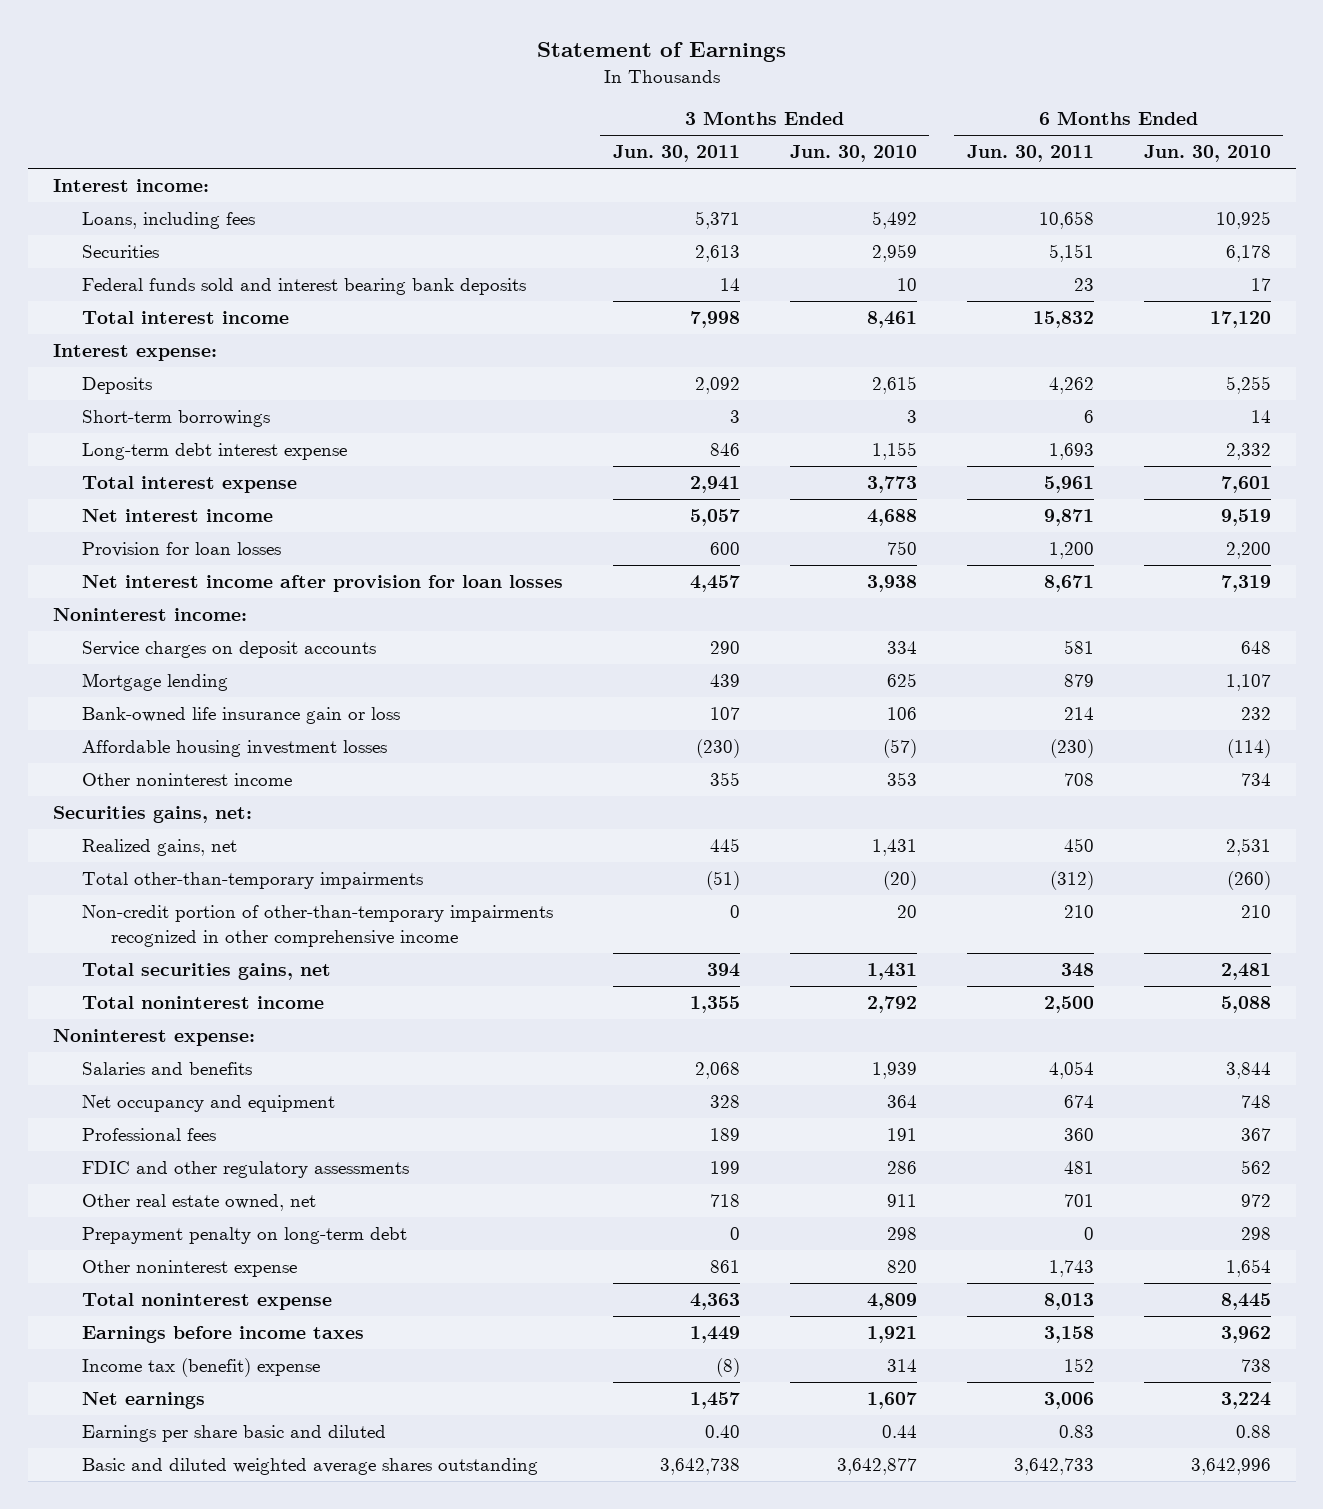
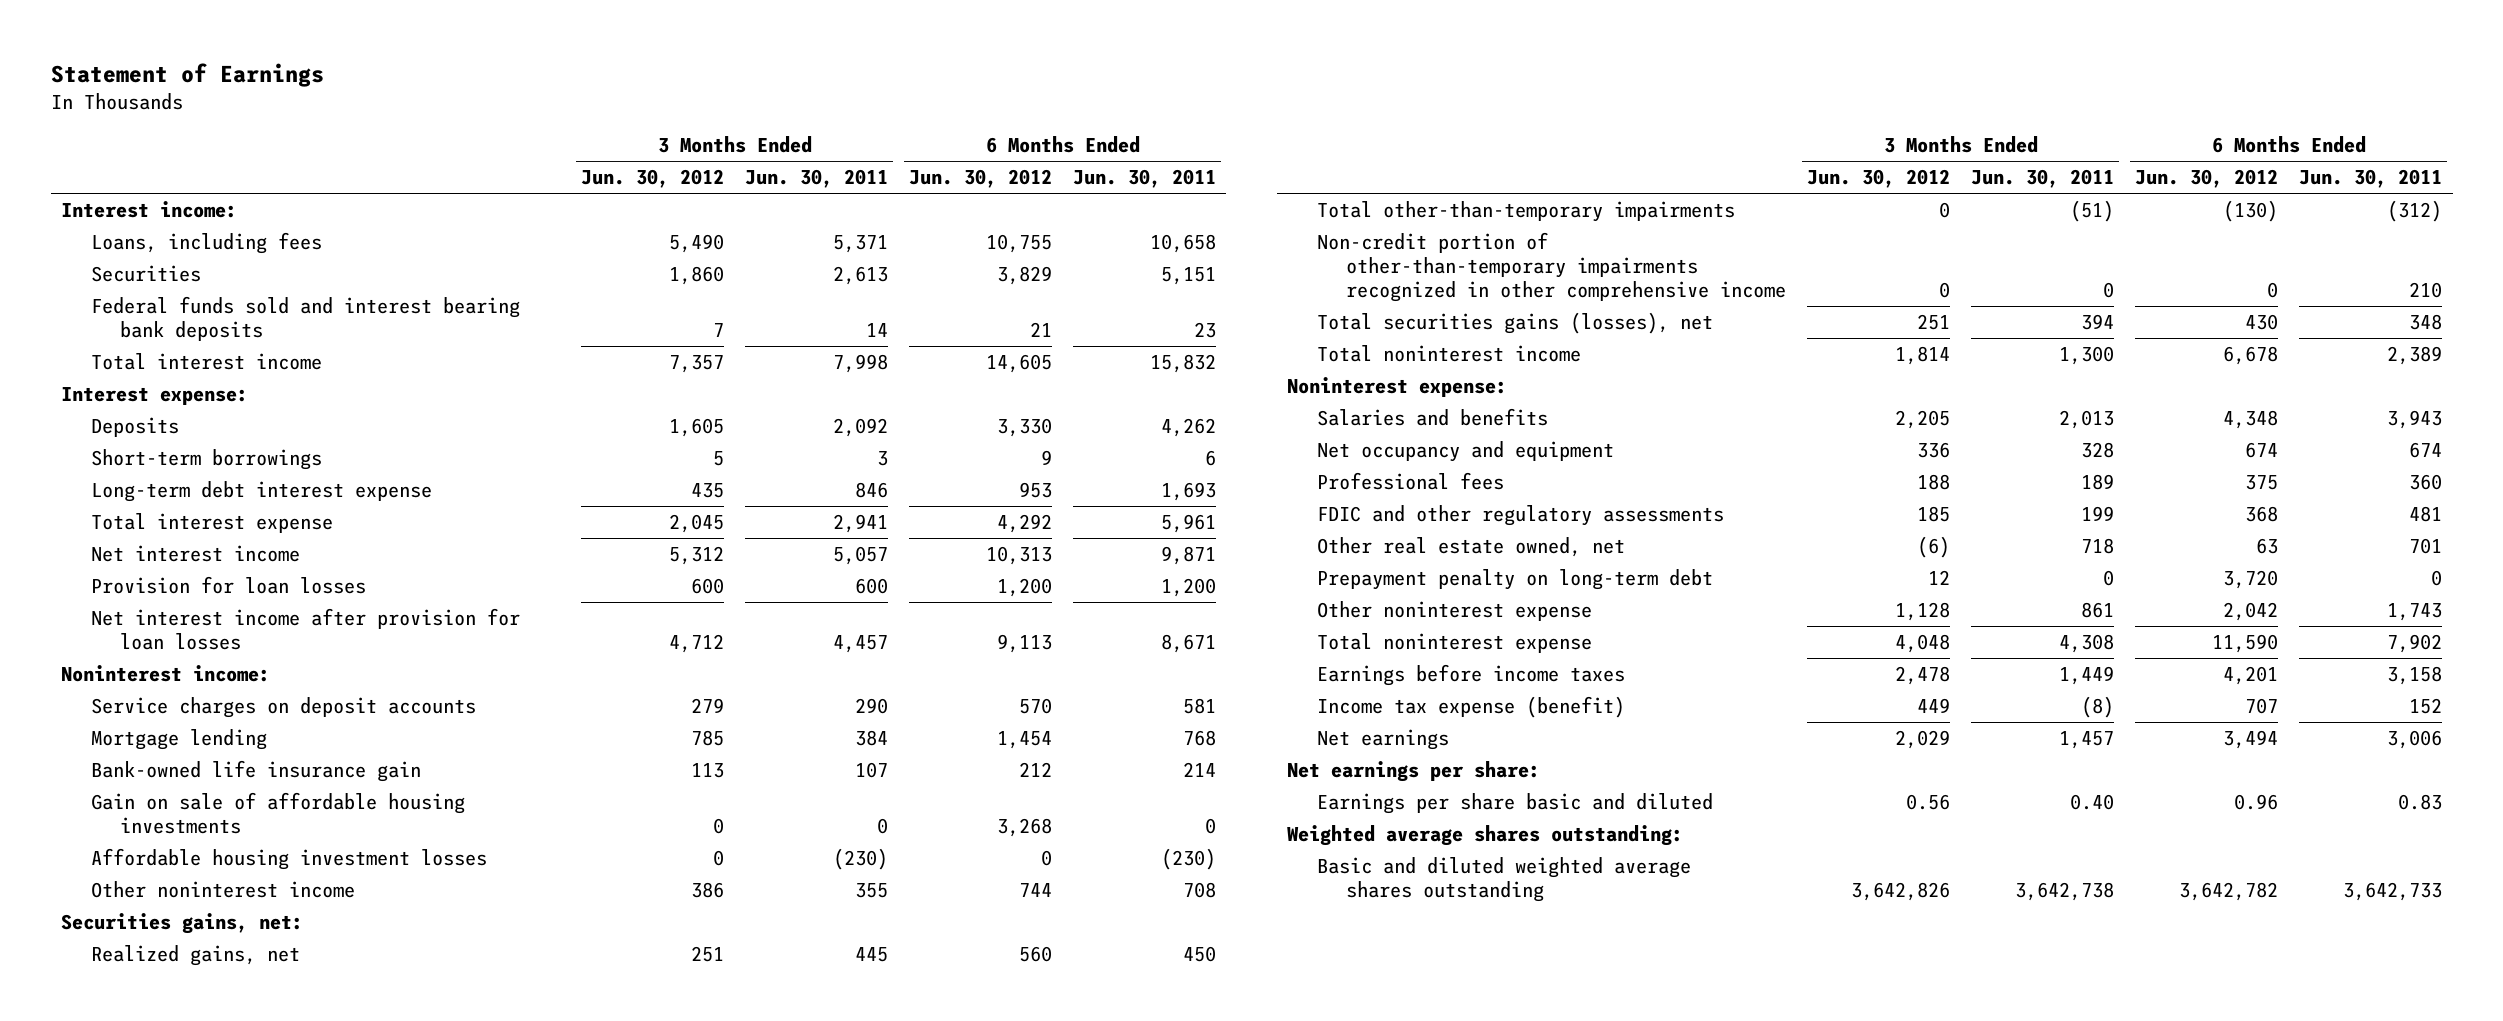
[789,145,917,163] Jun. 30, 2010 -> none
[1143,145,1271,163] Jun. 30, 2010 -> none
none -> [581,169,725,189] Jun. 30, 2012
none -> [909,169,1053,189] Jun. 30, 2012
[709,674,740,688] 439 -> [855,730,889,747] 384
[1063,674,1094,688] 879 -> [1182,730,1216,747] 768
[81,707,400,725] Bank-owned life insurance gain or loss -> [90,760,421,783] Bank-owned life insurance gain
none -> [90,792,465,834] Gain on sale of affordable housing investments
[81,963,331,981] Total securities gains, net -> [1316,312,1713,335] Total securities gains (losses), net
[689,996,740,1014] 1,355 -> [2059,346,2115,366] 1,300
[1043,996,1094,1014] 2,500 -> [2387,346,2443,366] 2,389
[694,1062,740,1080] 2,068 -> [2059,410,2115,430] 2,013
[1048,1061,1094,1080] 4,054 -> [2387,410,2443,430] 3,943
[689,1293,740,1311] 4,363 -> [2059,634,2115,654] 4,308
[1043,1293,1094,1311] 8,013 -> [2387,634,2443,654] 7,902
[81,1358,320,1378] Income tax (benefit) expense -> [1316,696,1625,719] Income tax expense (benefit)
none -> [1287,761,1541,783] Net earnings per share:
none -> [1287,825,1684,847] Weighted average shares outstanding:

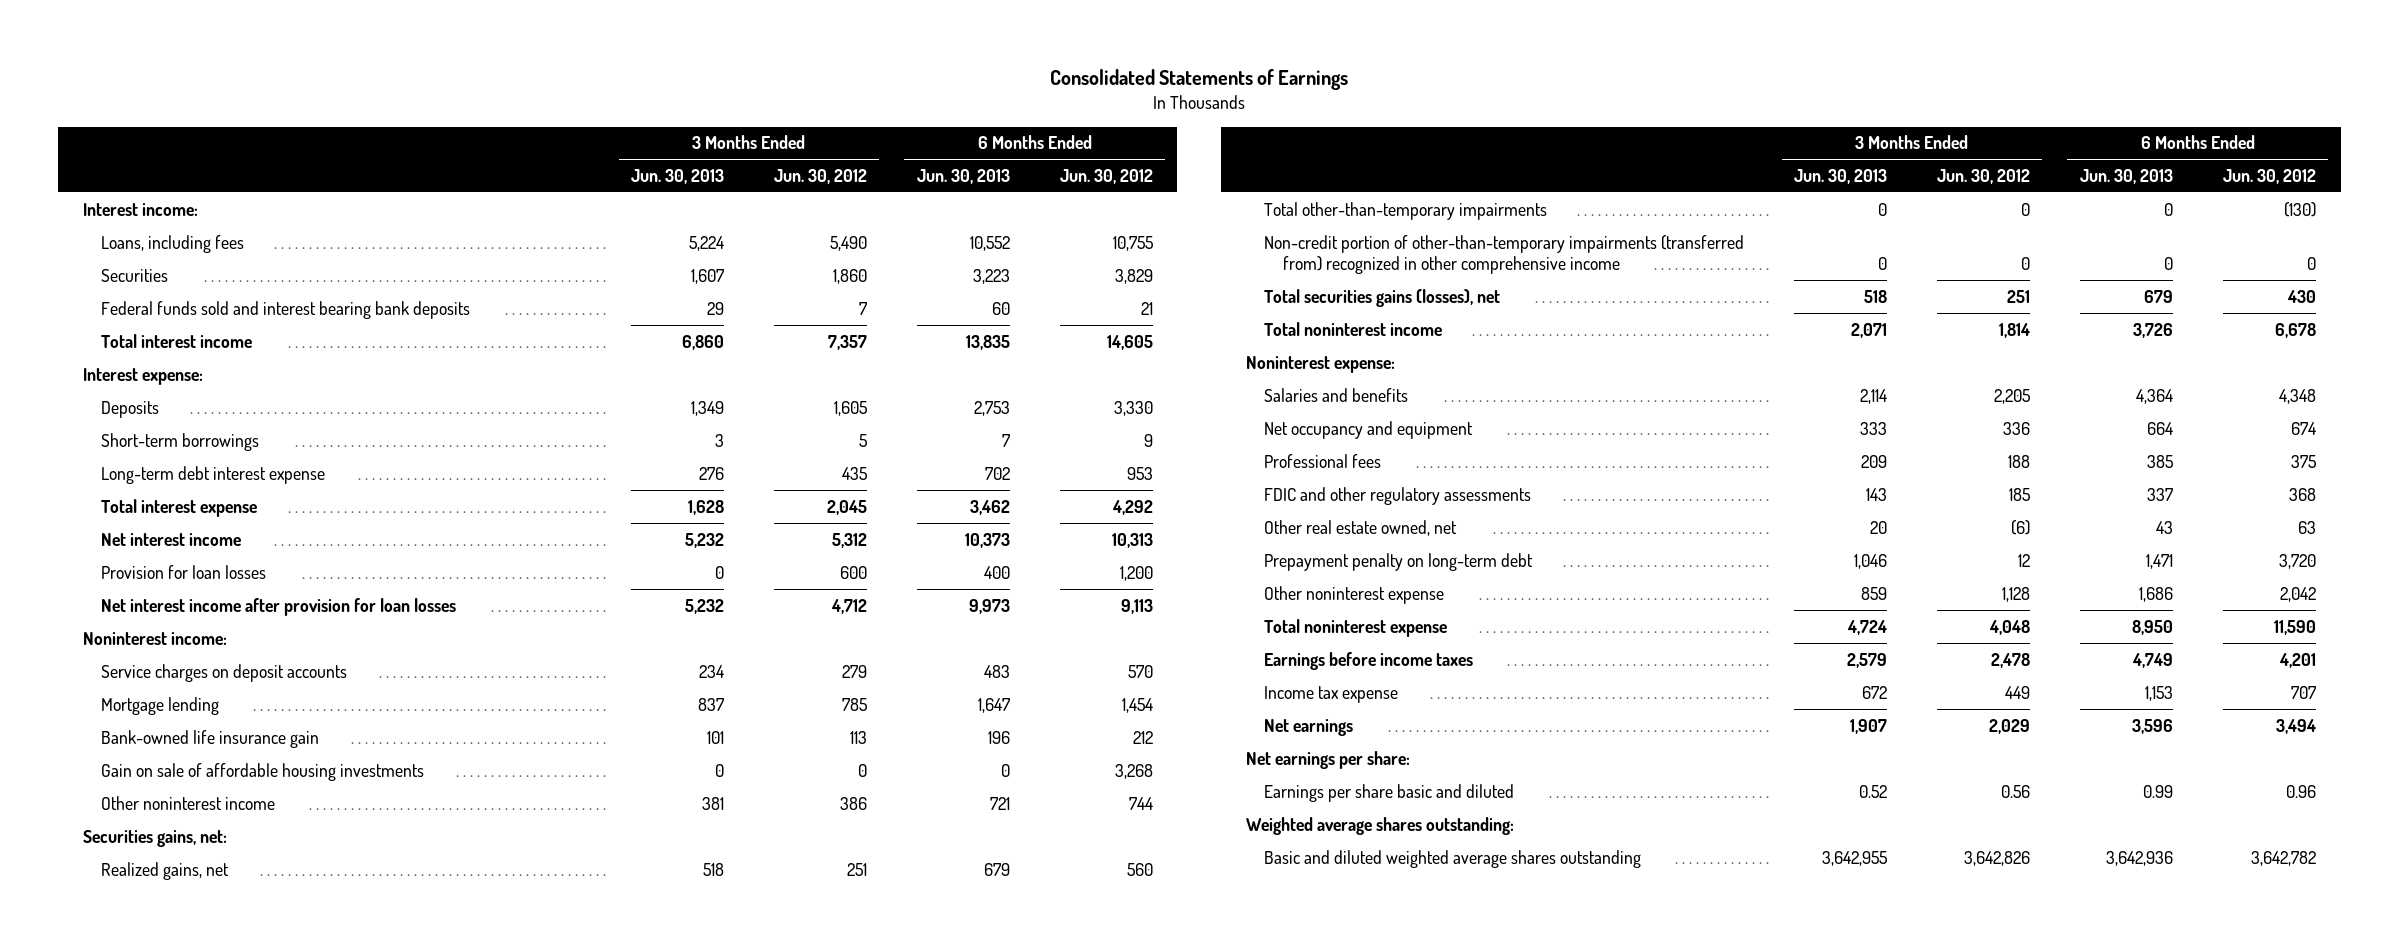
[50,62,324,87] Statement of Earnings -> [1050,69,1349,91] Consolidated Statements of Earnings
[745,169,889,189] Jun. 30, 2011 -> none
[1072,169,1216,189] Jun. 30, 2011 -> none
none -> [631,168,725,184] Jun. 30, 2013
none -> [916,168,1010,184] Jun. 30, 2013
[90,848,487,871] Affordable housing investment losses -> none
[1316,232,1787,302] Non-credit portion of other-than-temporary impairments recognized in other comprehensive income -> [1264,234,1745,275] Non-credit portion of other-than-temporary impairments (transferred from) recognized in other comprehensive income
[1316,696,1625,719] Income tax expense (benefit) -> [1264,685,1399,703] Income tax expense

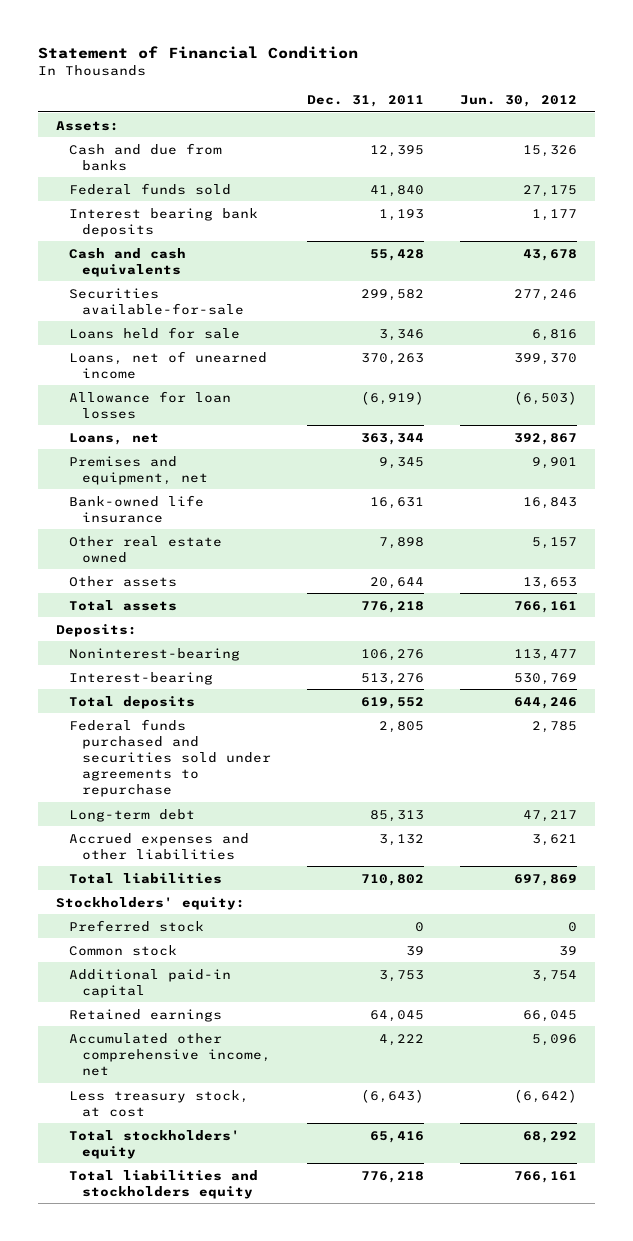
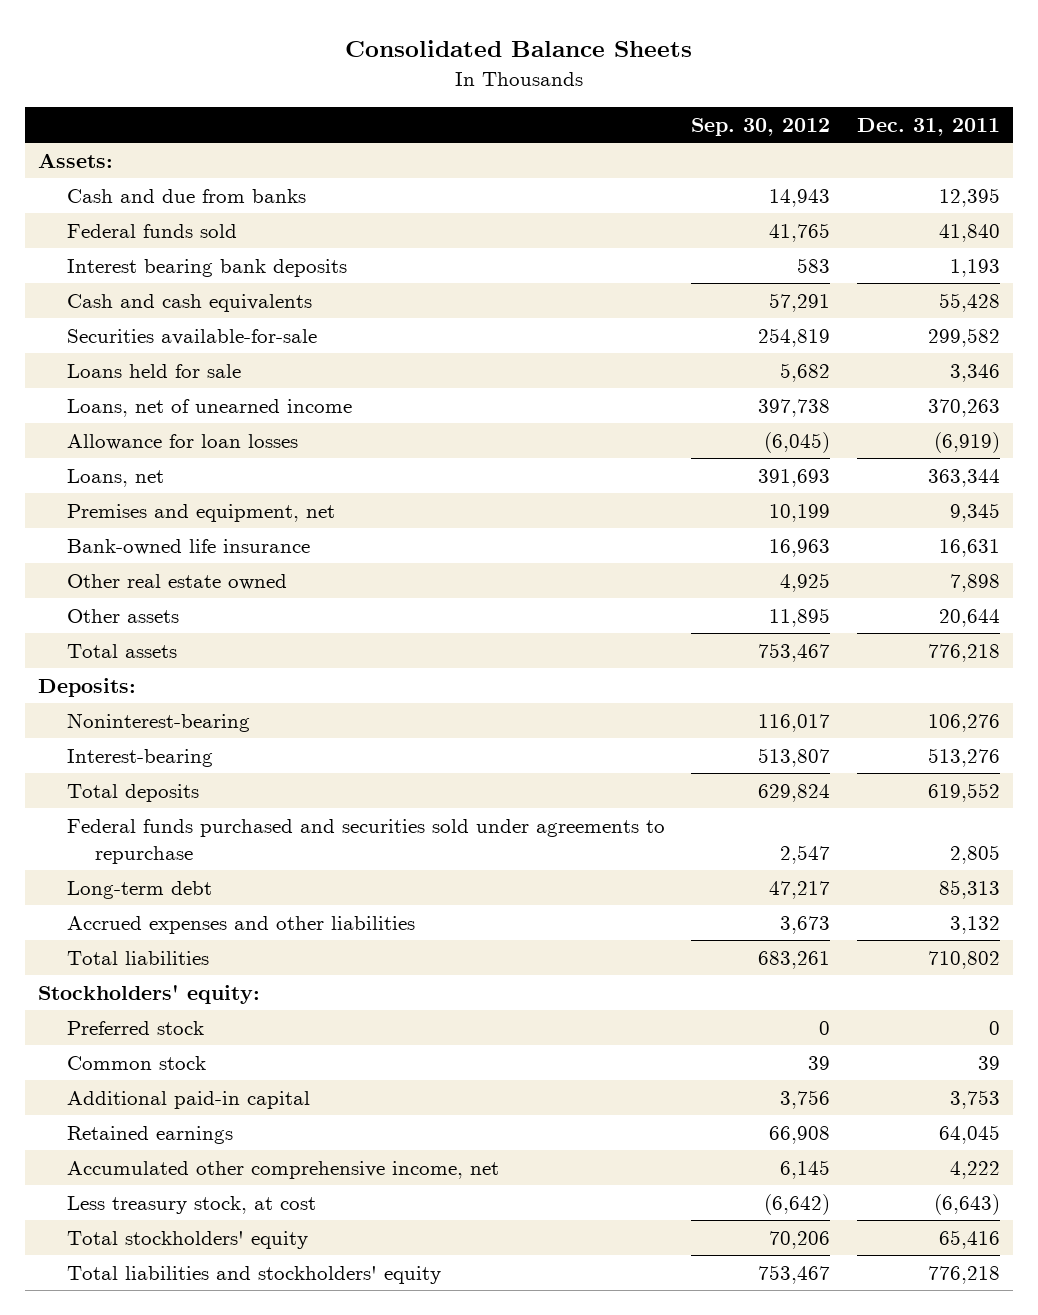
[37,45,358,59] Statement of Financial Condition -> [344,40,692,58] Consolidated Balance Sheets
[460,94,578,107] Jun. 30, 2012 -> none
none -> [691,117,831,136] Sep. 30, 2012
[69,1169,259,1199] Total liabilities and stockholders equity -> [66,1265,441,1284] Total liabilities and stockholders' equity

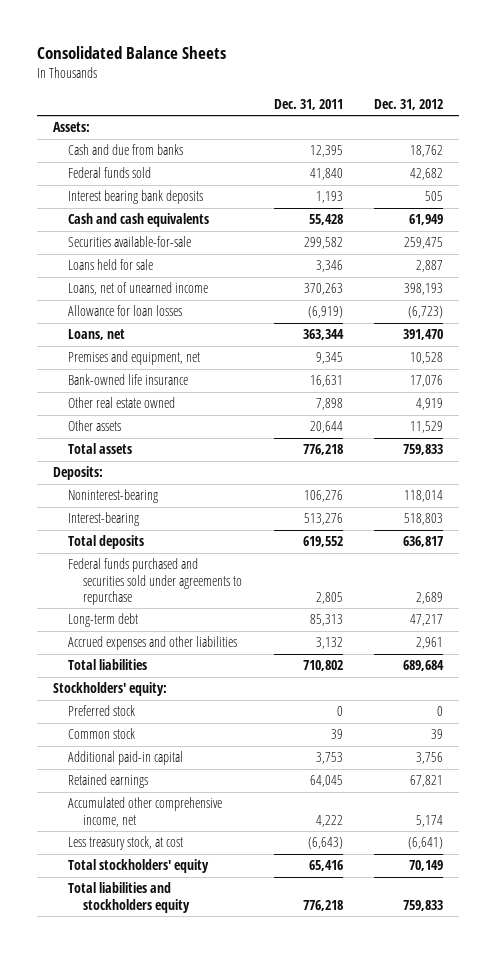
[691,117,831,136] Sep. 30, 2012 -> none
none -> [374,98,444,110] Dec. 31, 2012
[66,1265,441,1284] Total liabilities and stockholders' equity -> [67,882,191,913] Total liabilities and stockholders equity

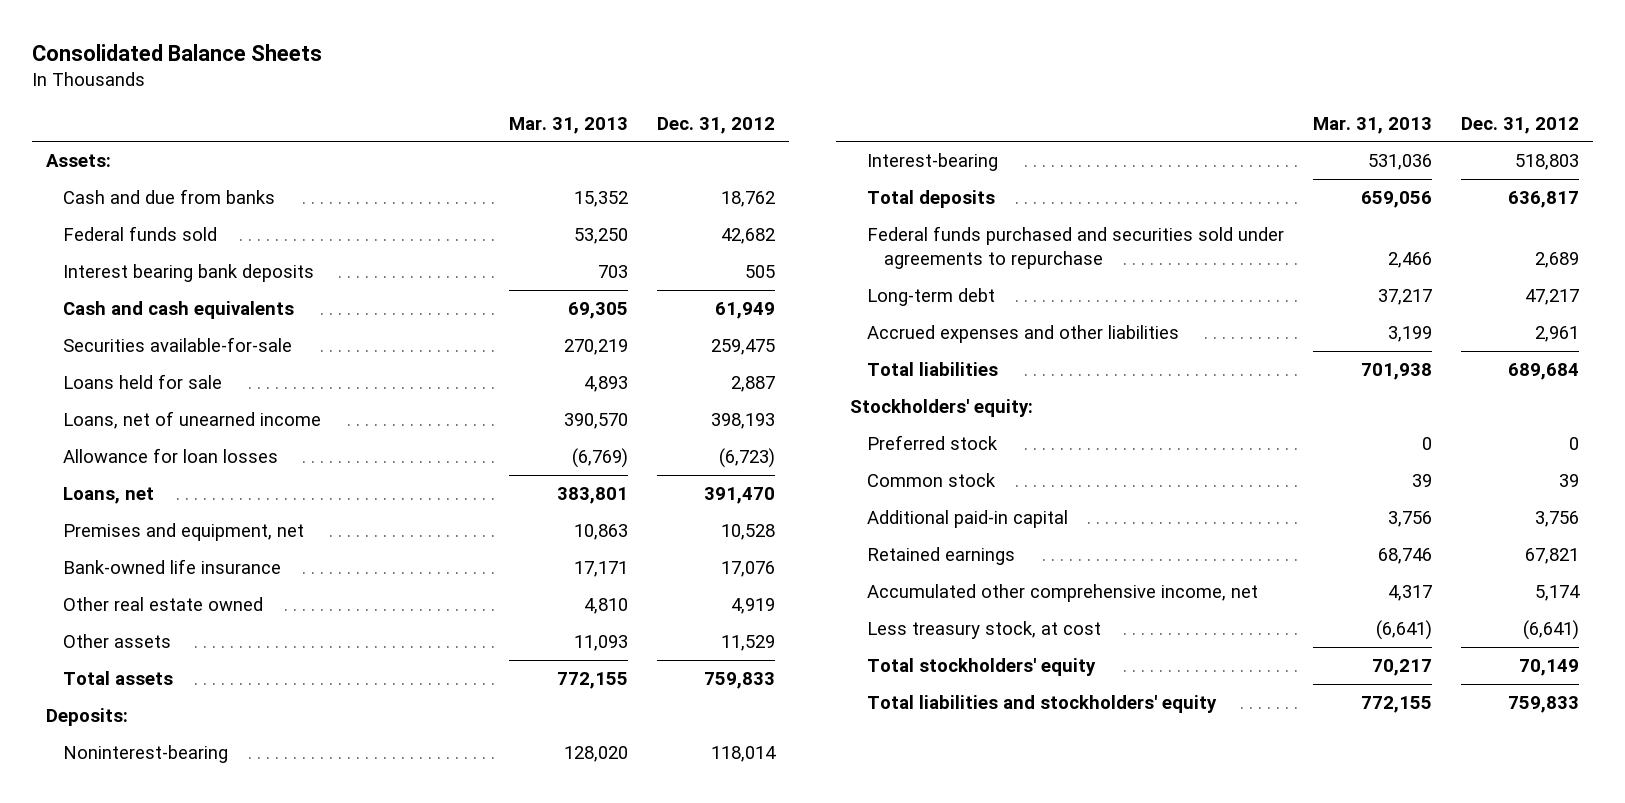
[273,98,343,110] Dec. 31, 2011 -> none
none -> [509,116,629,134] Mar. 31, 2013
[67,882,191,913] Total liabilities and stockholders equity -> [866,694,1217,713] Total liabilities and stockholders' equity

